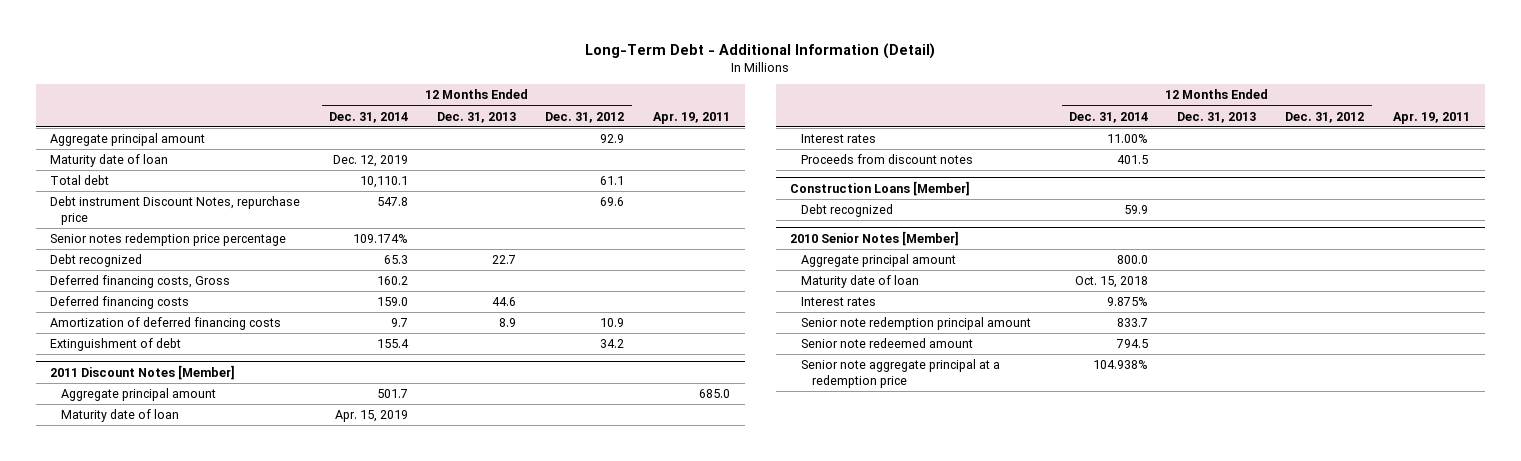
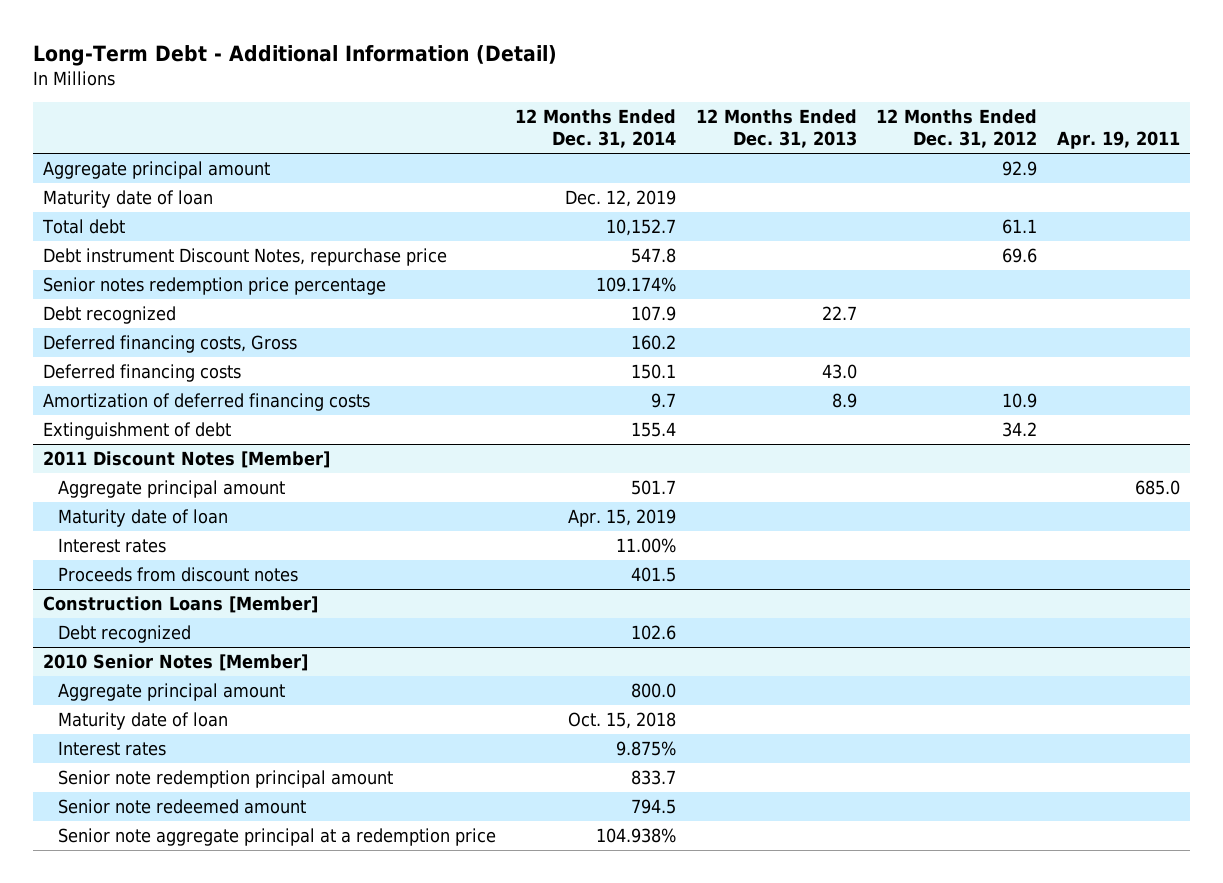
[360,175,409,188] 10,110.1 -> [606,219,677,237] 10,152.7
[384,254,409,264] 65.3 -> [631,306,677,322] 107.9
[377,296,409,306] 159.0 -> [631,364,677,380] 150.1
[492,296,517,306] 44.6 -> [821,364,857,380] 43.0
[1124,204,1149,214] 59.9 -> [631,625,677,641] 102.6

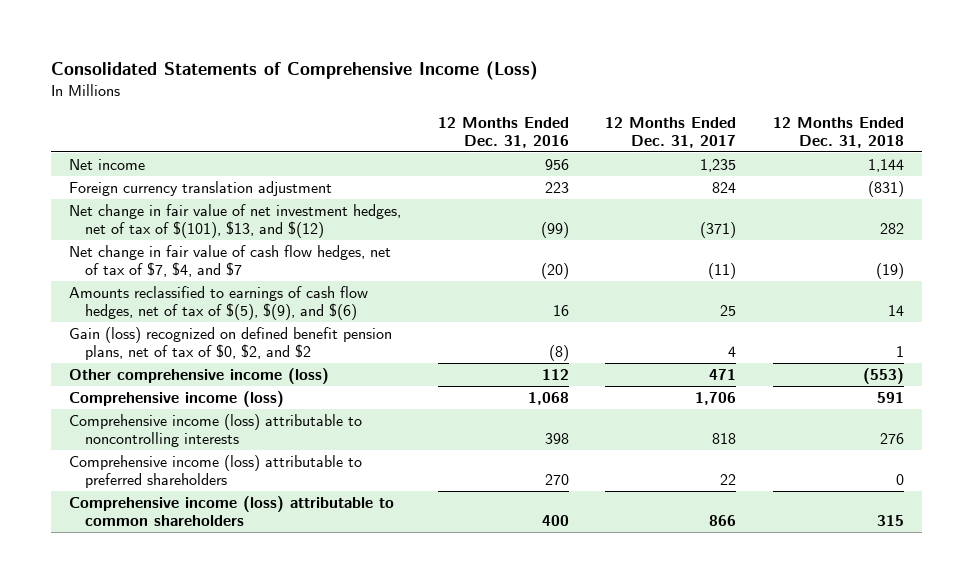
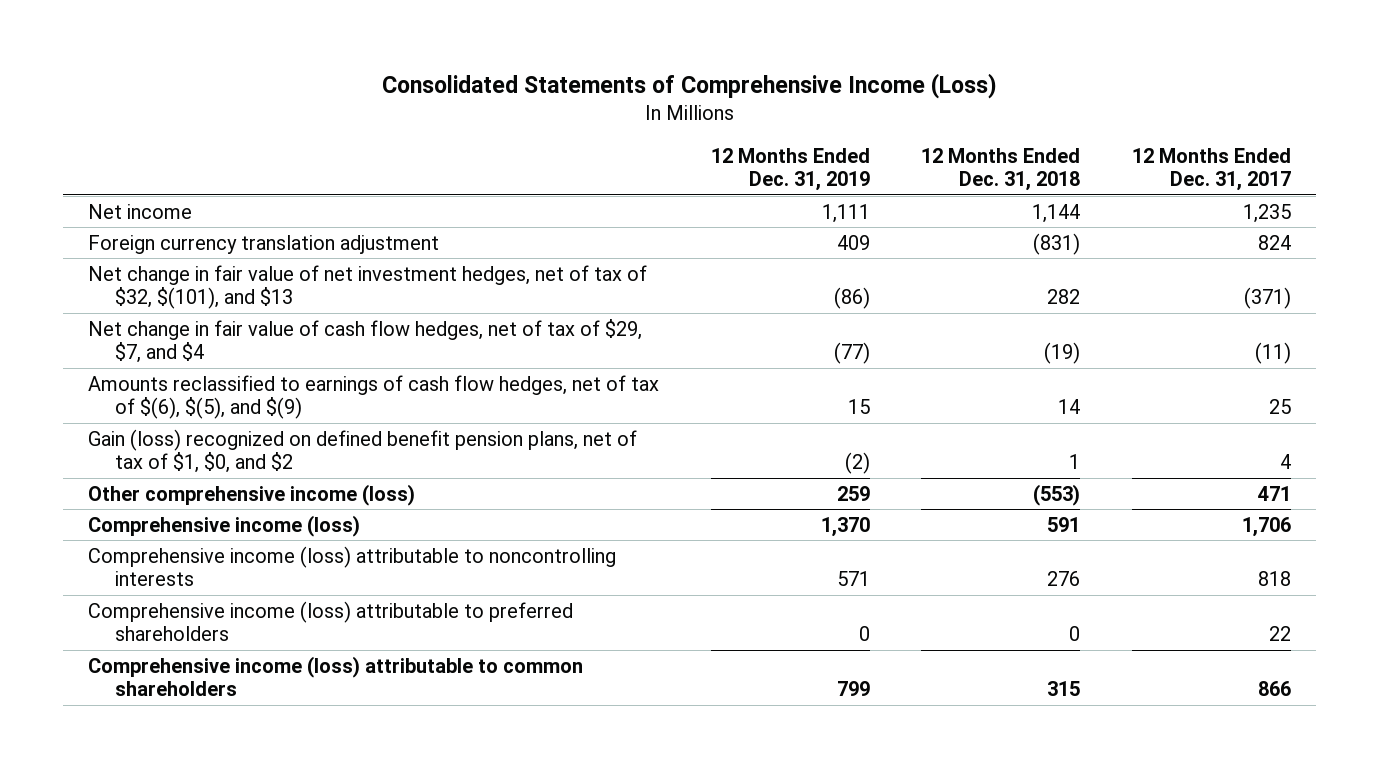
[437,116,569,148] 12 Months Ended Dec. 31, 2016 -> none
none -> [710,147,870,192] 12 Months Ended Dec. 31, 2019
[69,203,402,238] Net change in fair value of net investment hedges, net of tax of $(101), $13, and $(12) -> [88,264,648,309] Net change in fair value of net investment hedges, net of tax of $32, $(101), and $13
[69,244,392,277] Net change in fair value of cash flow hedges, net of tax of $7, $4, and $7 -> [88,318,643,363] Net change in fair value of cash flow hedges, net of tax of $29, $7, and $4
[69,285,369,320] Amounts reclassified to earnings of cash flow hedges, net of tax of $(5), $(9), and $(6) -> [88,374,660,419] Amounts reclassified to earnings of cash flow hedges, net of tax of $(6), $(5), and $(9)
[69,326,393,360] Gain (loss) recognized on defined benefit pension plans, net of tax of $0, $2, and $2 -> [88,428,638,473] Gain (loss) recognized on defined benefit pension plans, net of tax of $1, $0, and $2

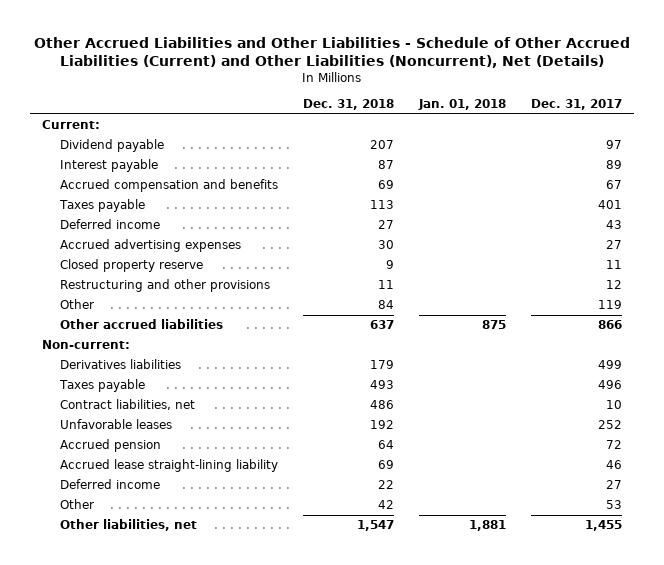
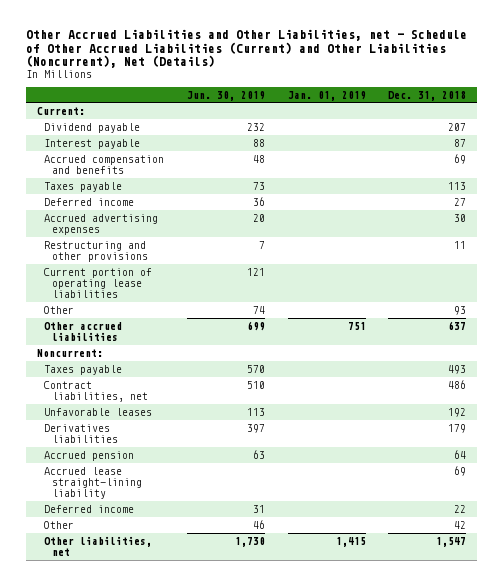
[34,37,631,69] Other Accrued Liabilities and Other Liabilities - Schedule of Other Accrued Liabilities (Current) and Other Liabilities (Noncurrent), Net (Details) -> [25,29,467,69] Other Accrued Liabilities and Other Liabilities, net - Schedule of Other Accrued Liabilities (Current) and Other Liabilities (Noncurrent), Net (Details)
[417,99,506,111] Jan. 01, 2018 -> none
[530,99,622,111] Dec. 31, 2017 -> none
none -> [186,90,265,101] Jun. 30, 2019
none -> [287,90,366,101] Jan. 01, 2019
[59,259,203,273] Closed property reserve -> none
none -> [44,267,153,299] Current portion of operating lease liabilities
[377,300,394,310] 84 -> [454,305,467,315] 93
[42,340,131,350] Non-current: -> [36,348,103,357] Noncurrent:
[59,359,181,370] Derivatives liabilities -> [44,423,118,444] Derivatives liabilities

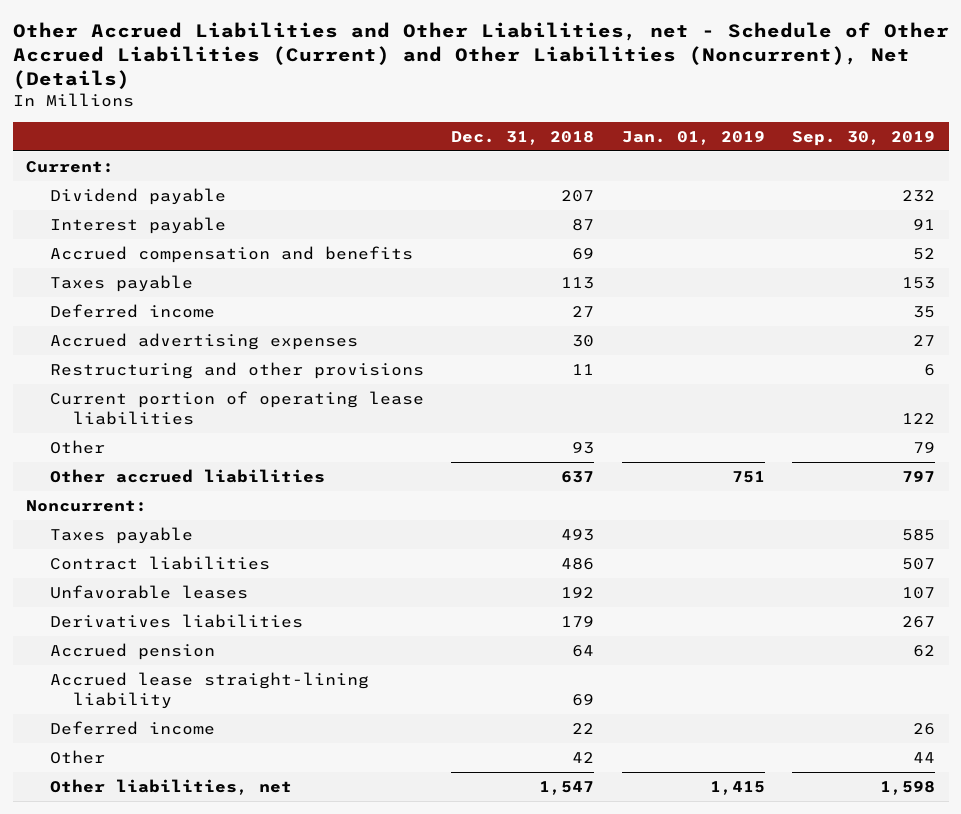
[186,90,265,101] Jun. 30, 2019 -> none
none -> [792,130,936,146] Sep. 30, 2019
[44,380,148,403] Contract liabilities, net -> [49,555,270,570] Contract liabilities

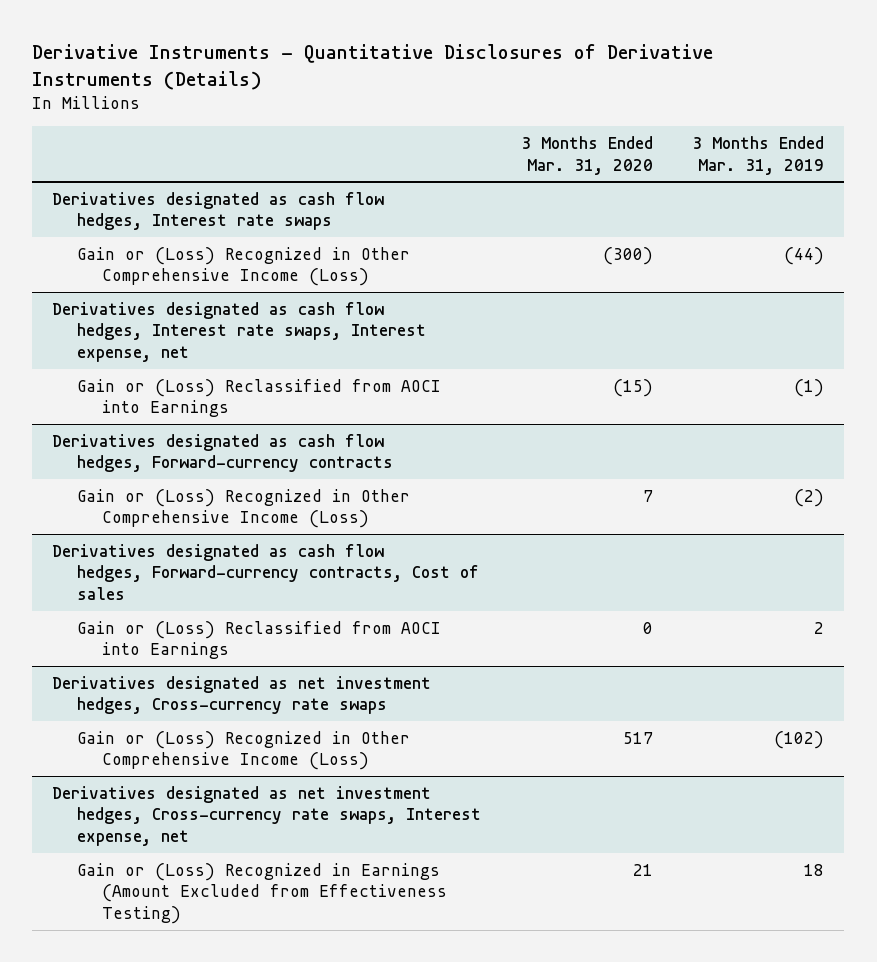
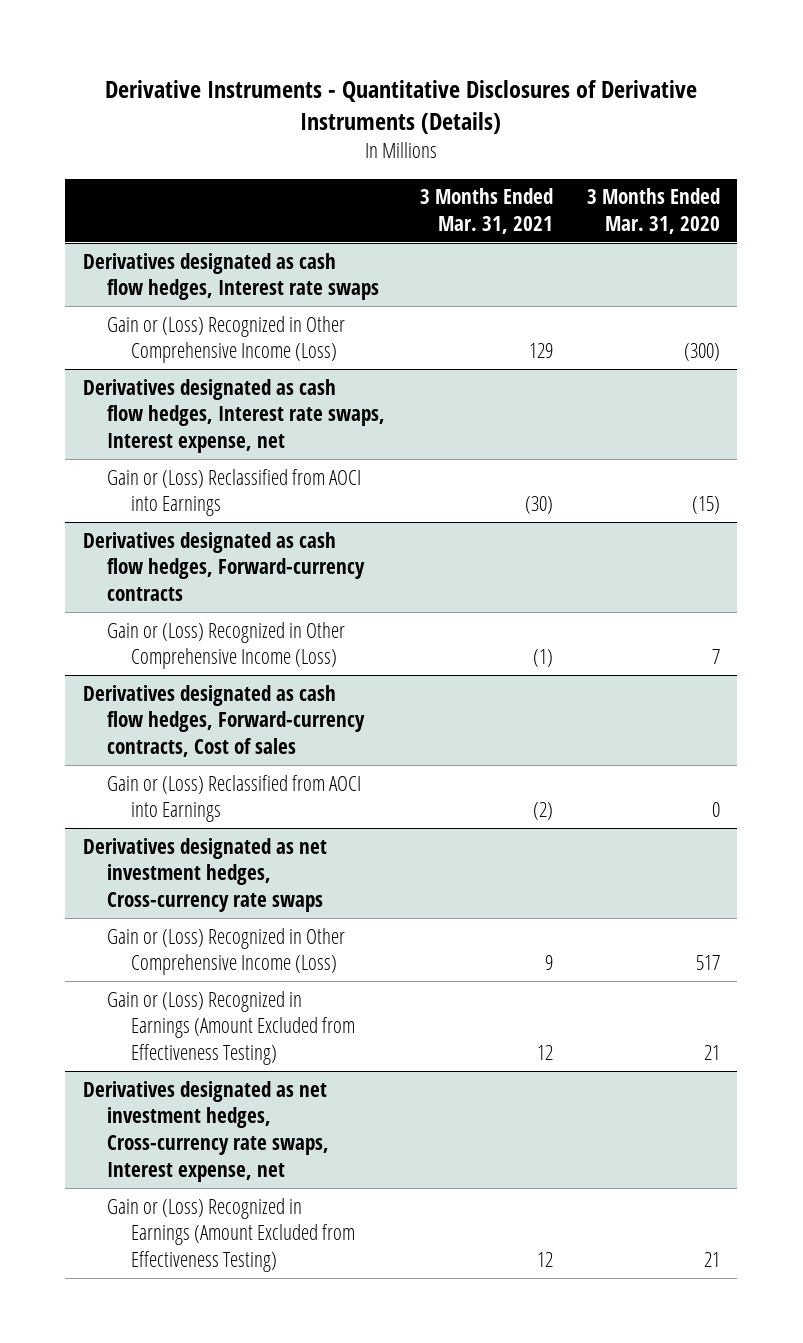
[692,135,825,175] 3 Months Ended Mar. 31, 2019 -> none
none -> [419,188,553,234] 3 Months Ended Mar. 31, 2021
none -> [107,990,356,1066] Gain or (Loss) Recognized in Earnings (Amount Excluded from Effectiveness Testing)

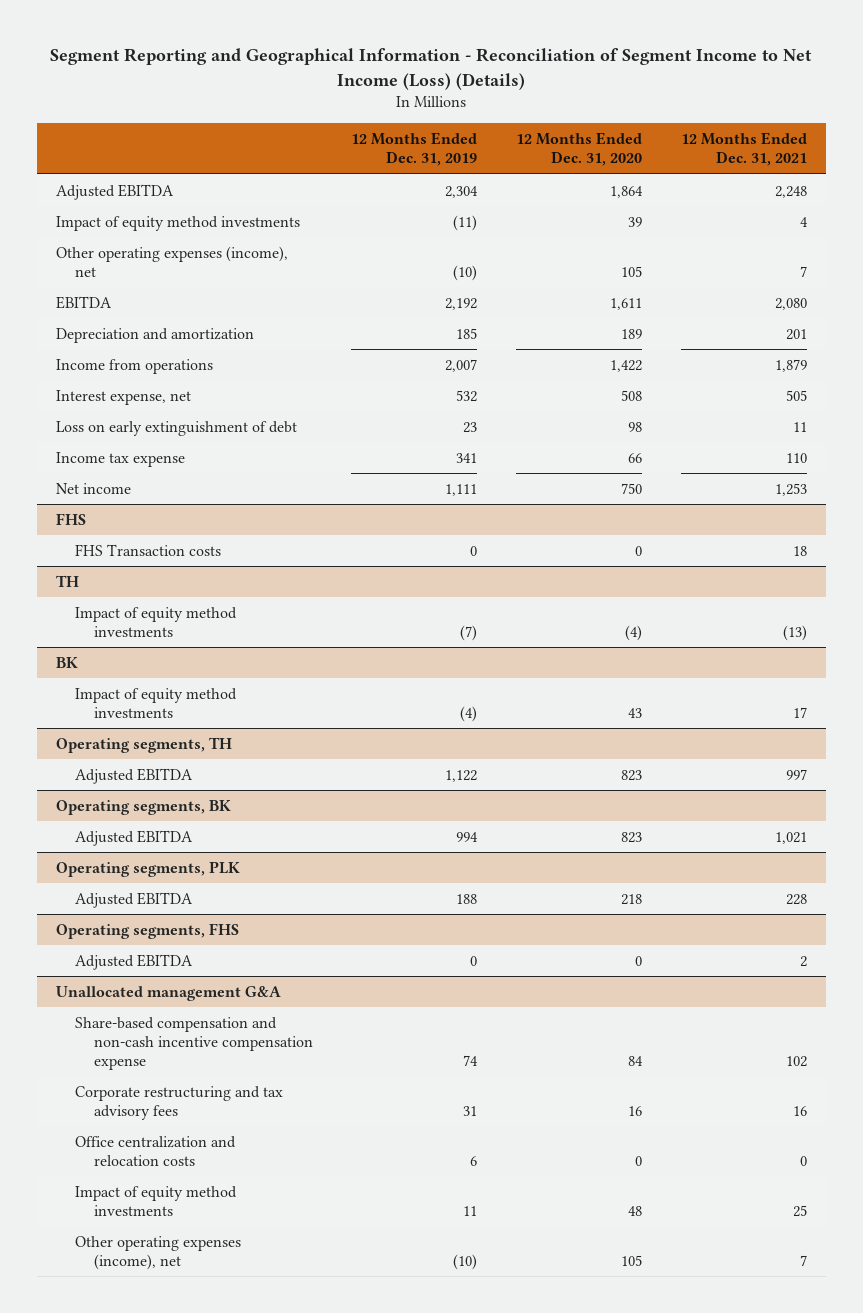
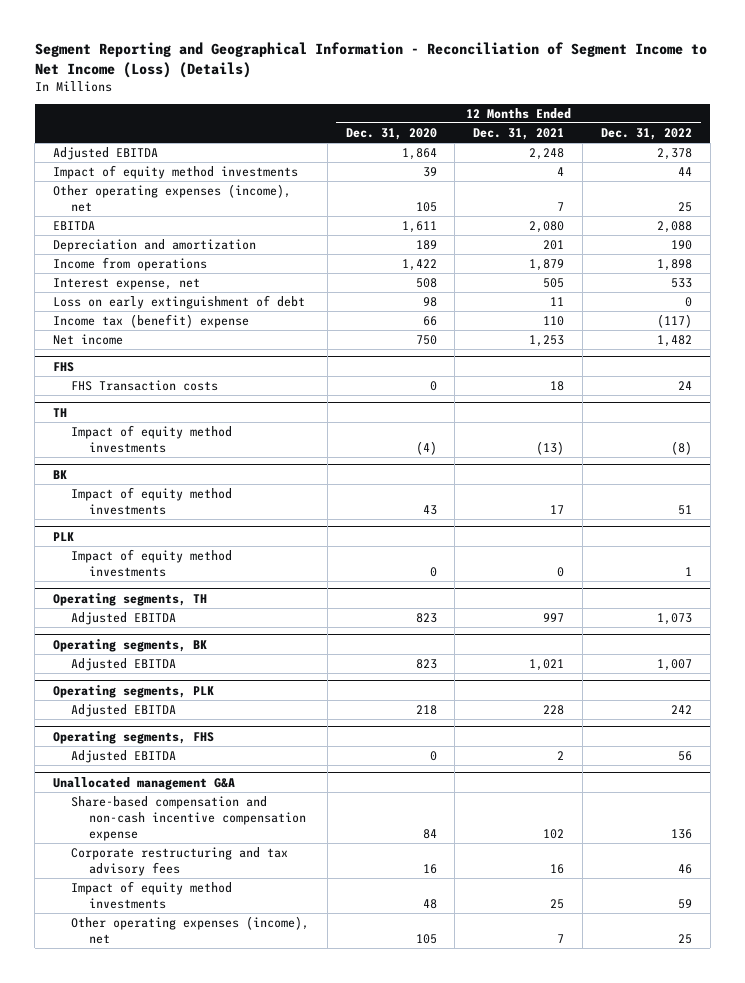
[351,132,478,167] 12 Months Ended Dec. 31, 2019 -> none
none -> [600,127,692,140] Dec. 31, 2022
[56,451,186,467] Income tax expense -> [53,314,250,329] Income tax (benefit) expense
none -> [53,531,75,541] PLK
none -> [70,549,232,577] Impact of equity method investments
[74,1135,236,1166] Office centralization and relocation costs -> none

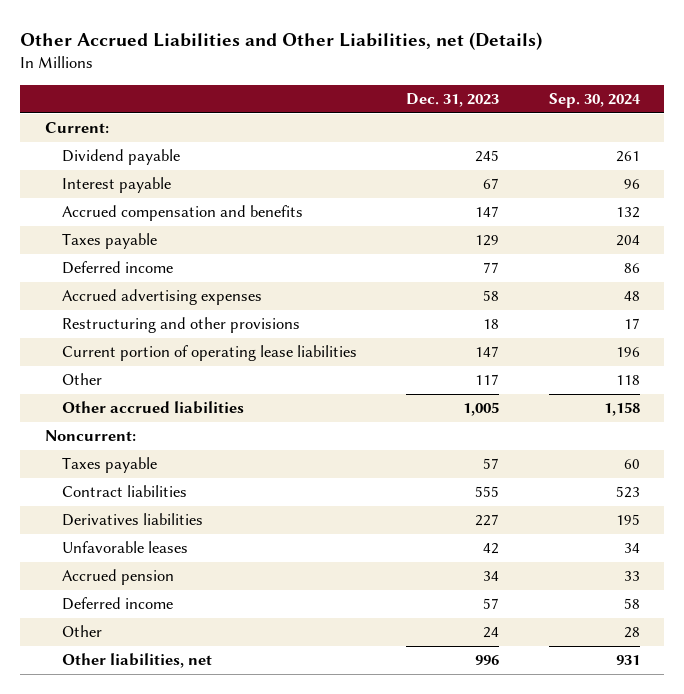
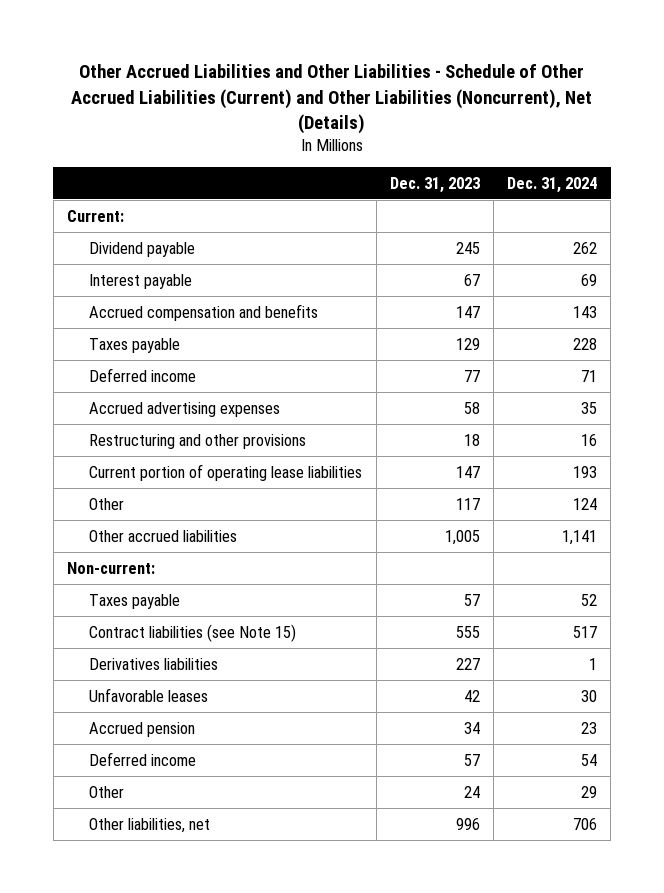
[20,31,543,50] Other Accrued Liabilities and Other Liabilities, net (Details) -> [70,64,592,134] Other Accrued Liabilities and Other Liabilities - Schedule of Other Accrued Liabilities (Current) and Other Liabilities (Noncurrent), Net (Details)
[548,93,641,109] Sep. 30, 2024 -> none
none -> [507,176,598,193] Dec. 31, 2024
[44,430,136,442] Noncurrent: -> [66,561,155,574] Non-current:
[62,485,188,498] Contract liabilities -> [89,623,297,642] Contract liabilities (see Note 15)

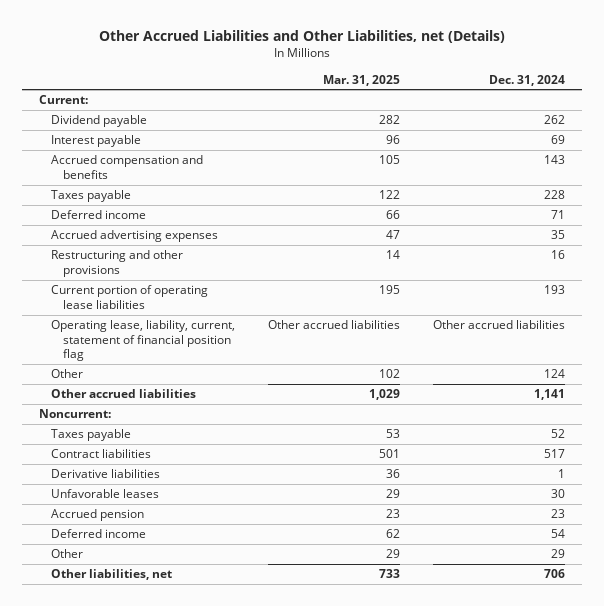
[70,64,592,134] Other Accrued Liabilities and Other Liabilities - Schedule of Other Accrued Liabilities (Current) and Other Liabilities (Noncurrent), Net (Details) -> [98,29,505,43] Other Accrued Liabilities and Other Liabilities, net (Details)
[389,176,480,193] Dec. 31, 2023 -> none
none -> [322,74,400,86] Mar. 31, 2025
none -> [50,320,235,362] Operating lease, liability, current, statement of financial position flag
[66,561,155,574] Non-current: -> [38,409,111,419] Noncurrent:
[89,623,297,642] Contract liabilities (see Note 15) -> [50,449,151,459] Contract liabilities
[89,657,219,670] Derivatives liabilities -> [50,469,160,479] Derivative liabilities

